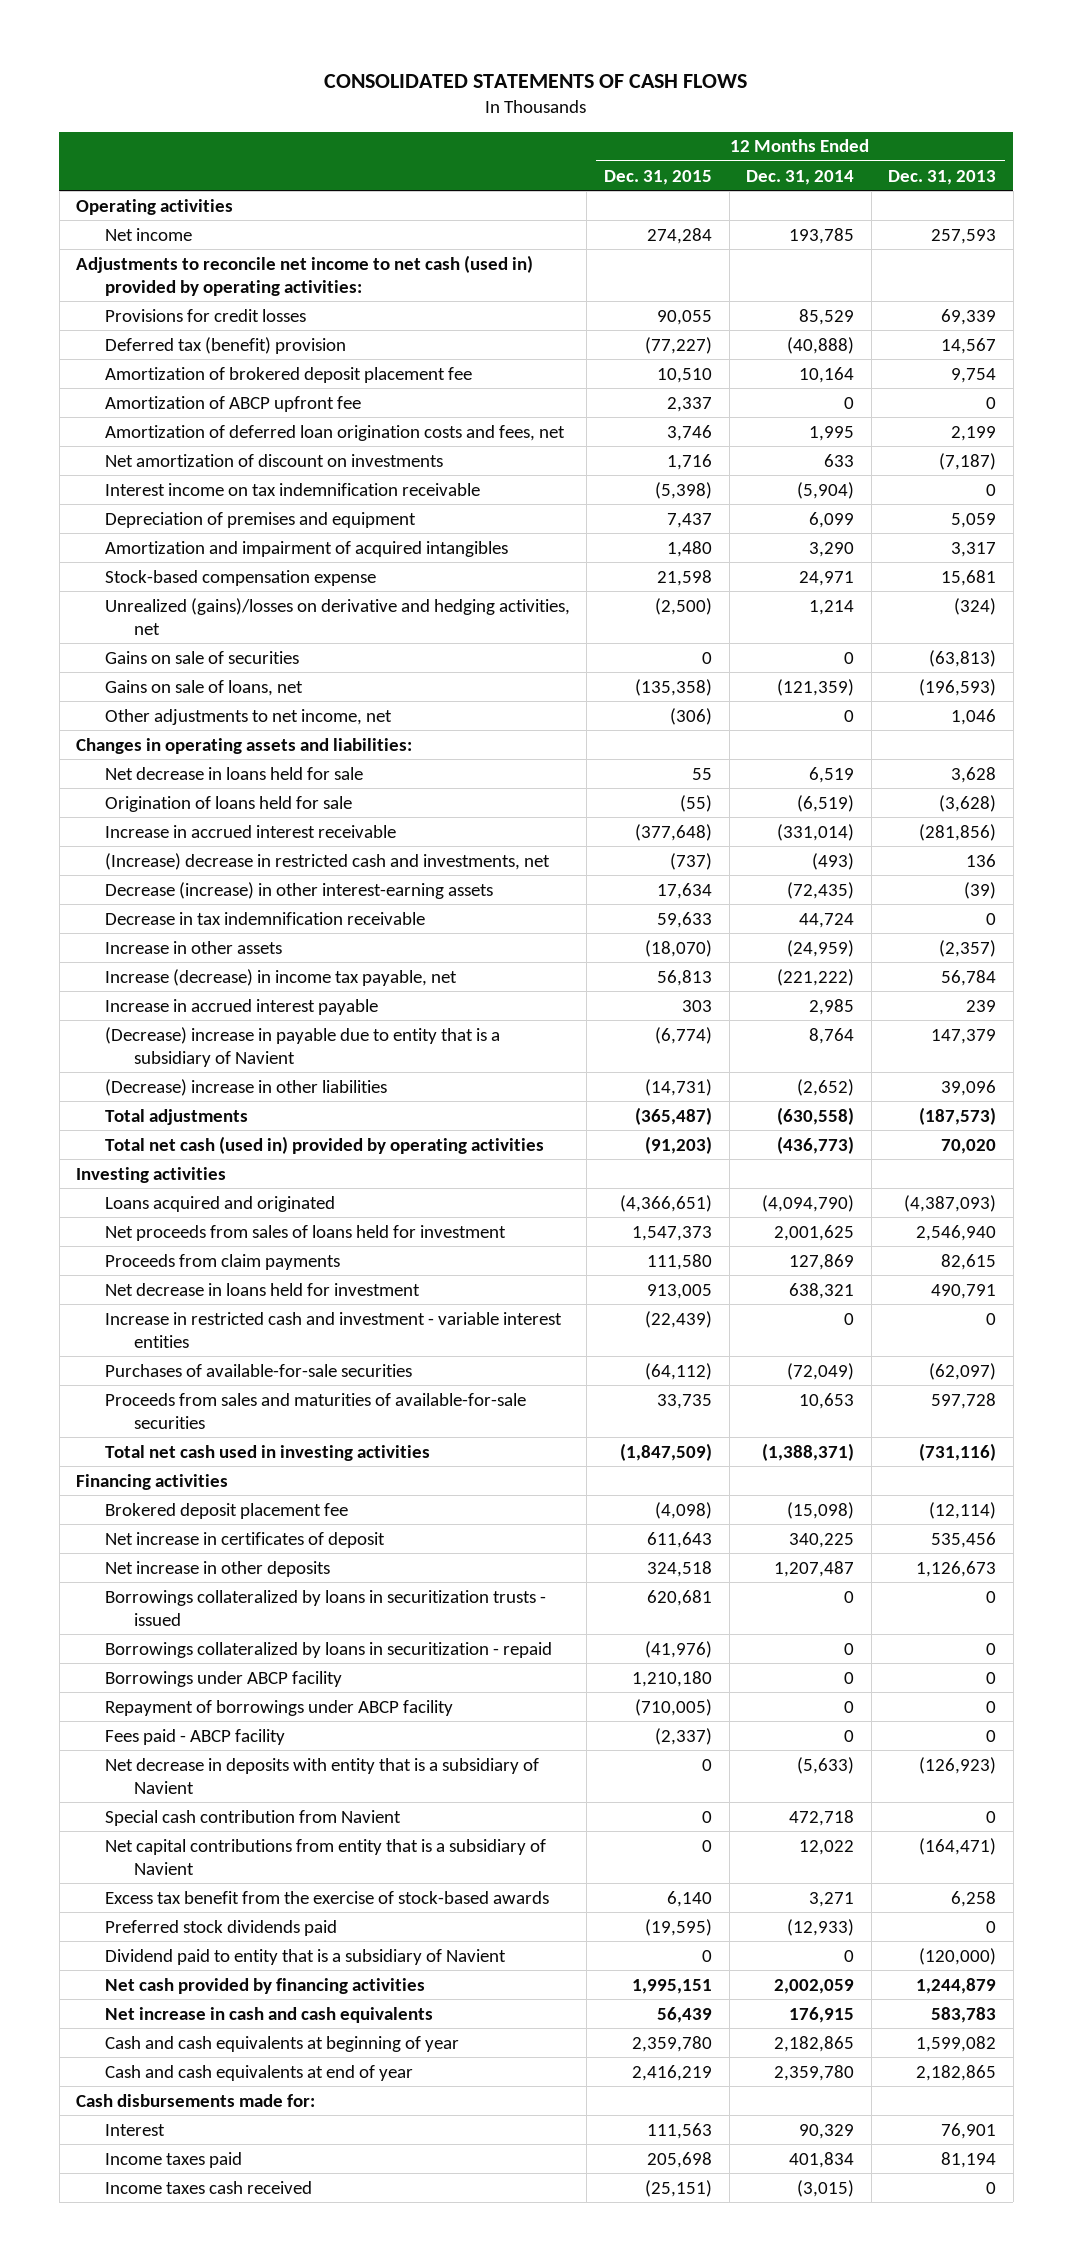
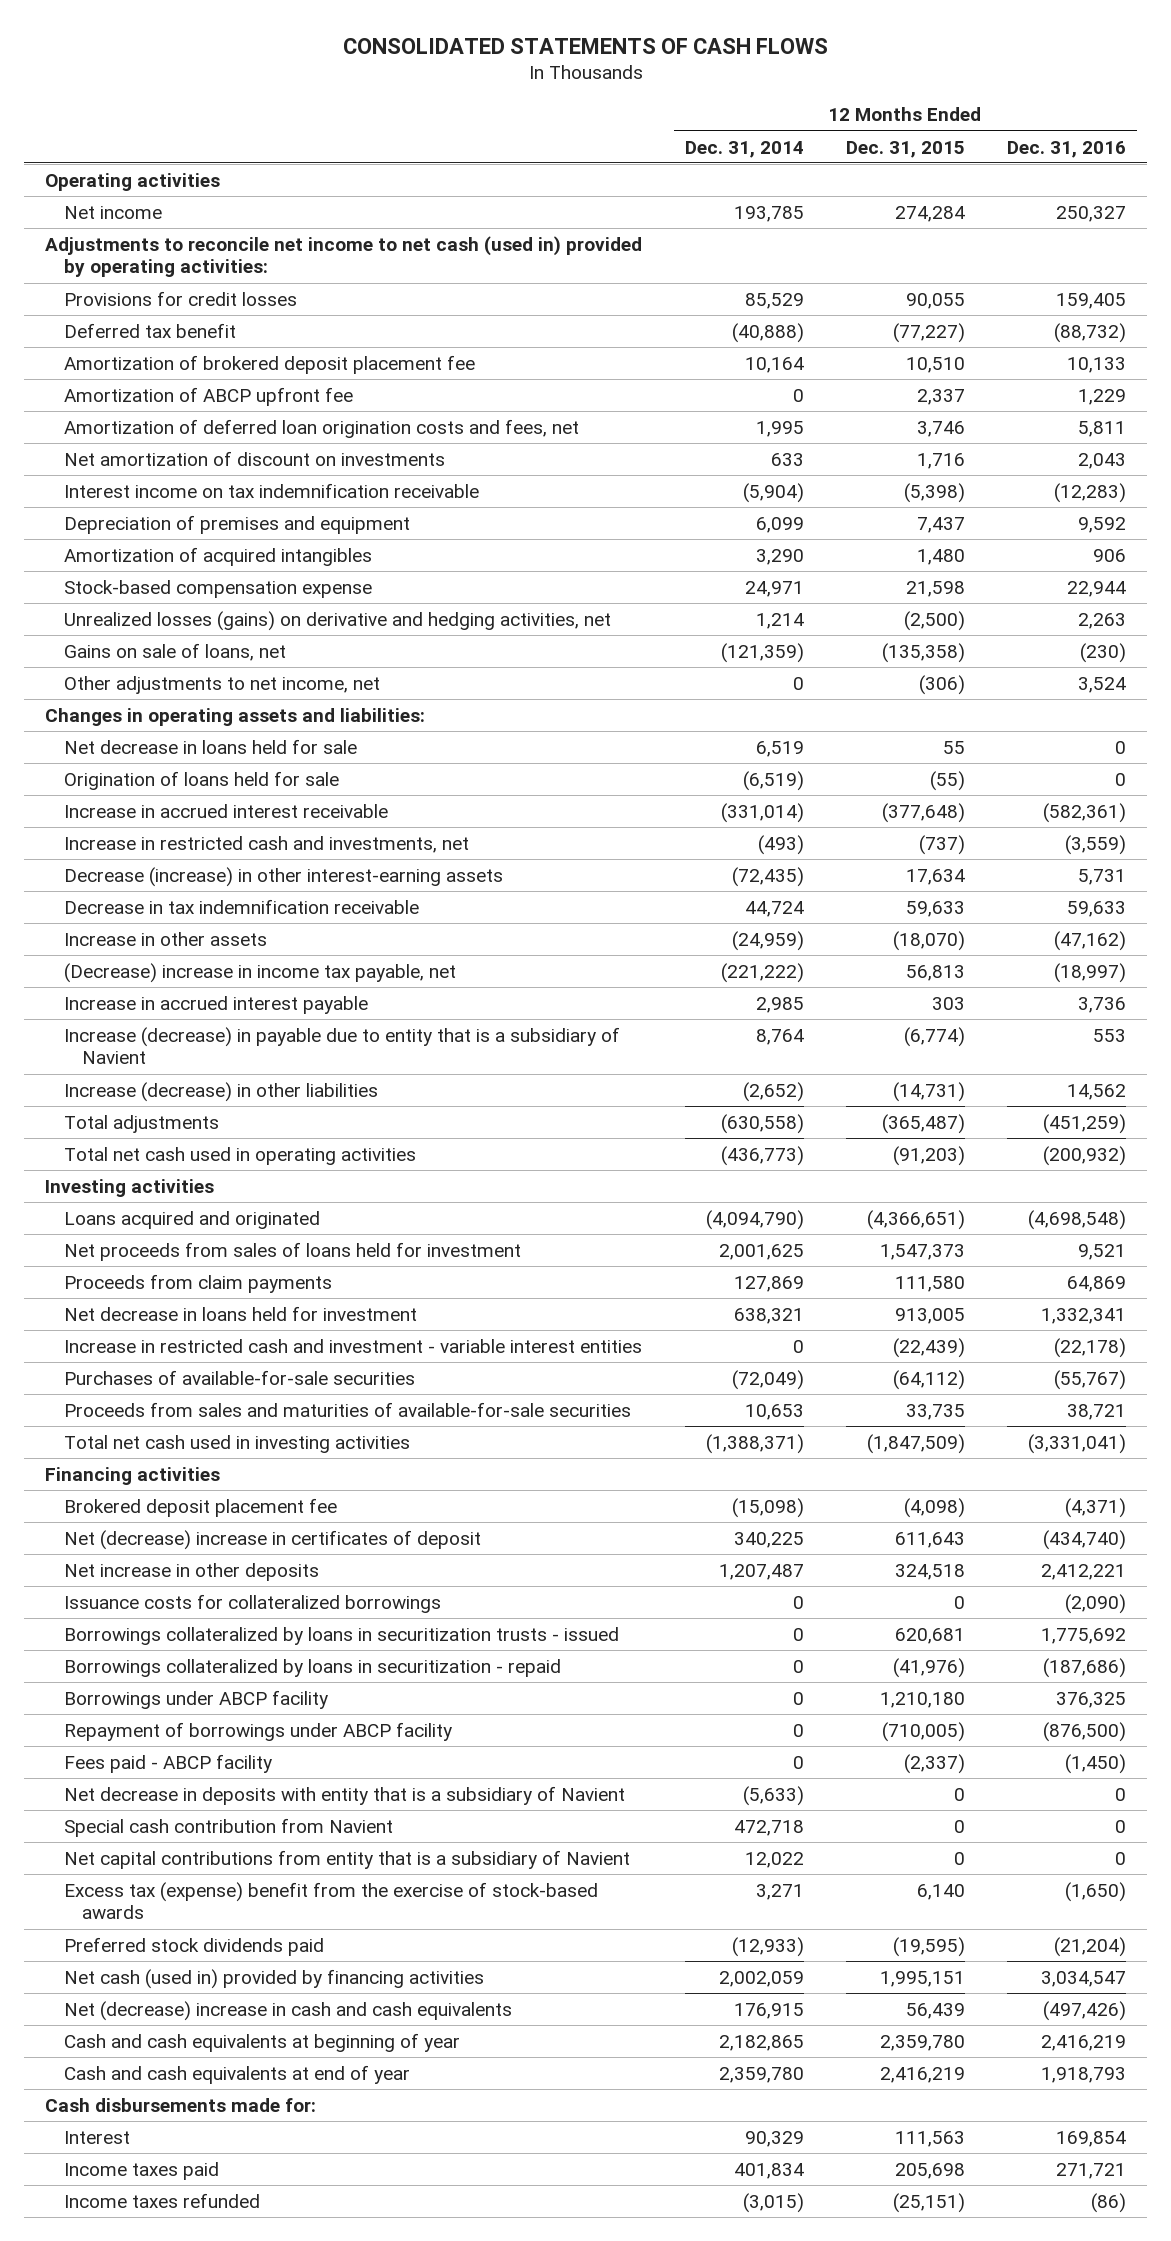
[888,169,997,185] Dec. 31, 2013 -> none
none -> [1007,140,1127,158] Dec. 31, 2016
[104,336,346,354] Deferred tax (benefit) provision -> [63,322,236,338] Deferred tax benefit
[104,540,508,557] Amortization and impairment of acquired intangibles -> [63,546,372,566] Amortization of acquired intangibles
[104,650,299,664] Gains on sale of securities -> none
[104,597,570,635] Unrealized (gains)/losses on derivative and hedging activities, net -> [63,610,611,631] Unrealized losses (gains) on derivative and hedging activities, net
[104,852,550,870] (Increase) decrease in restricted cash and investments, net -> [63,835,469,853] Increase in restricted cash and investments, net
[104,968,457,986] Increase (decrease) in income tax payable, net -> [63,962,456,983] (Decrease) increase in income tax payable, net
[104,1026,500,1067] (Decrease) increase in payable due to entity that is a subsidiary of Navient -> [63,1026,620,1065] Increase (decrease) in payable due to entity that is a subsidiary of Navient
[104,1078,387,1096] (Decrease) increase in other liabilities -> [63,1081,378,1102] Increase (decrease) in other liabilities
[104,1135,544,1154] Total net cash (used in) provided by operating activities -> [63,1146,416,1165] Total net cash used in operating activities
[104,1531,385,1548] Net increase in certificates of deposit -> [63,1529,481,1550] Net (decrease) increase in certificates of deposit
none -> [63,1593,441,1613] Issuance costs for collateralized borrowings
[104,1890,549,1904] Excess tax benefit from the exercise of stock-based awards -> [63,1881,598,1920] Excess tax (expense) benefit from the exercise of stock-based awards
[104,1948,506,1965] Dividend paid to entity that is a subsidiary of Navient -> none
[104,1977,425,1994] Net cash provided by financing activities -> [63,1968,484,1989] Net cash (used in) provided by financing activities
[104,2006,433,2023] Net increase in cash and cash equivalents -> [63,2000,512,2021] Net (decrease) increase in cash and cash equivalents
[104,2180,312,2194] Income taxes cash received -> [63,2192,260,2208] Income taxes refunded

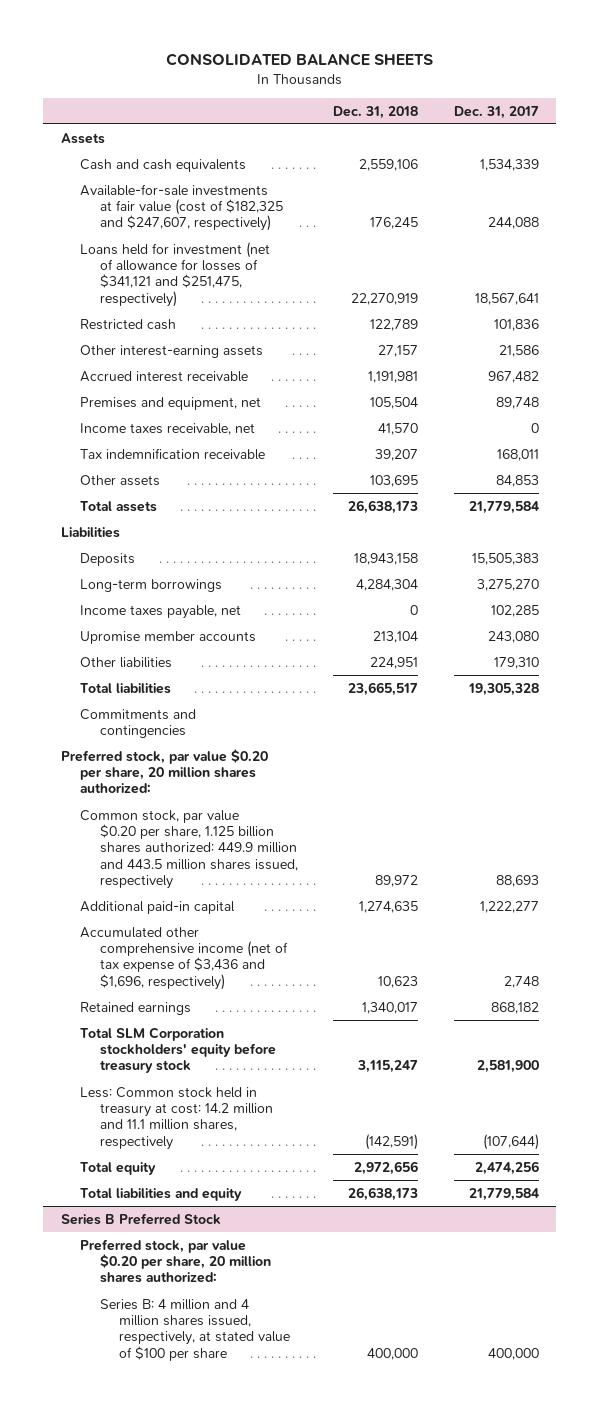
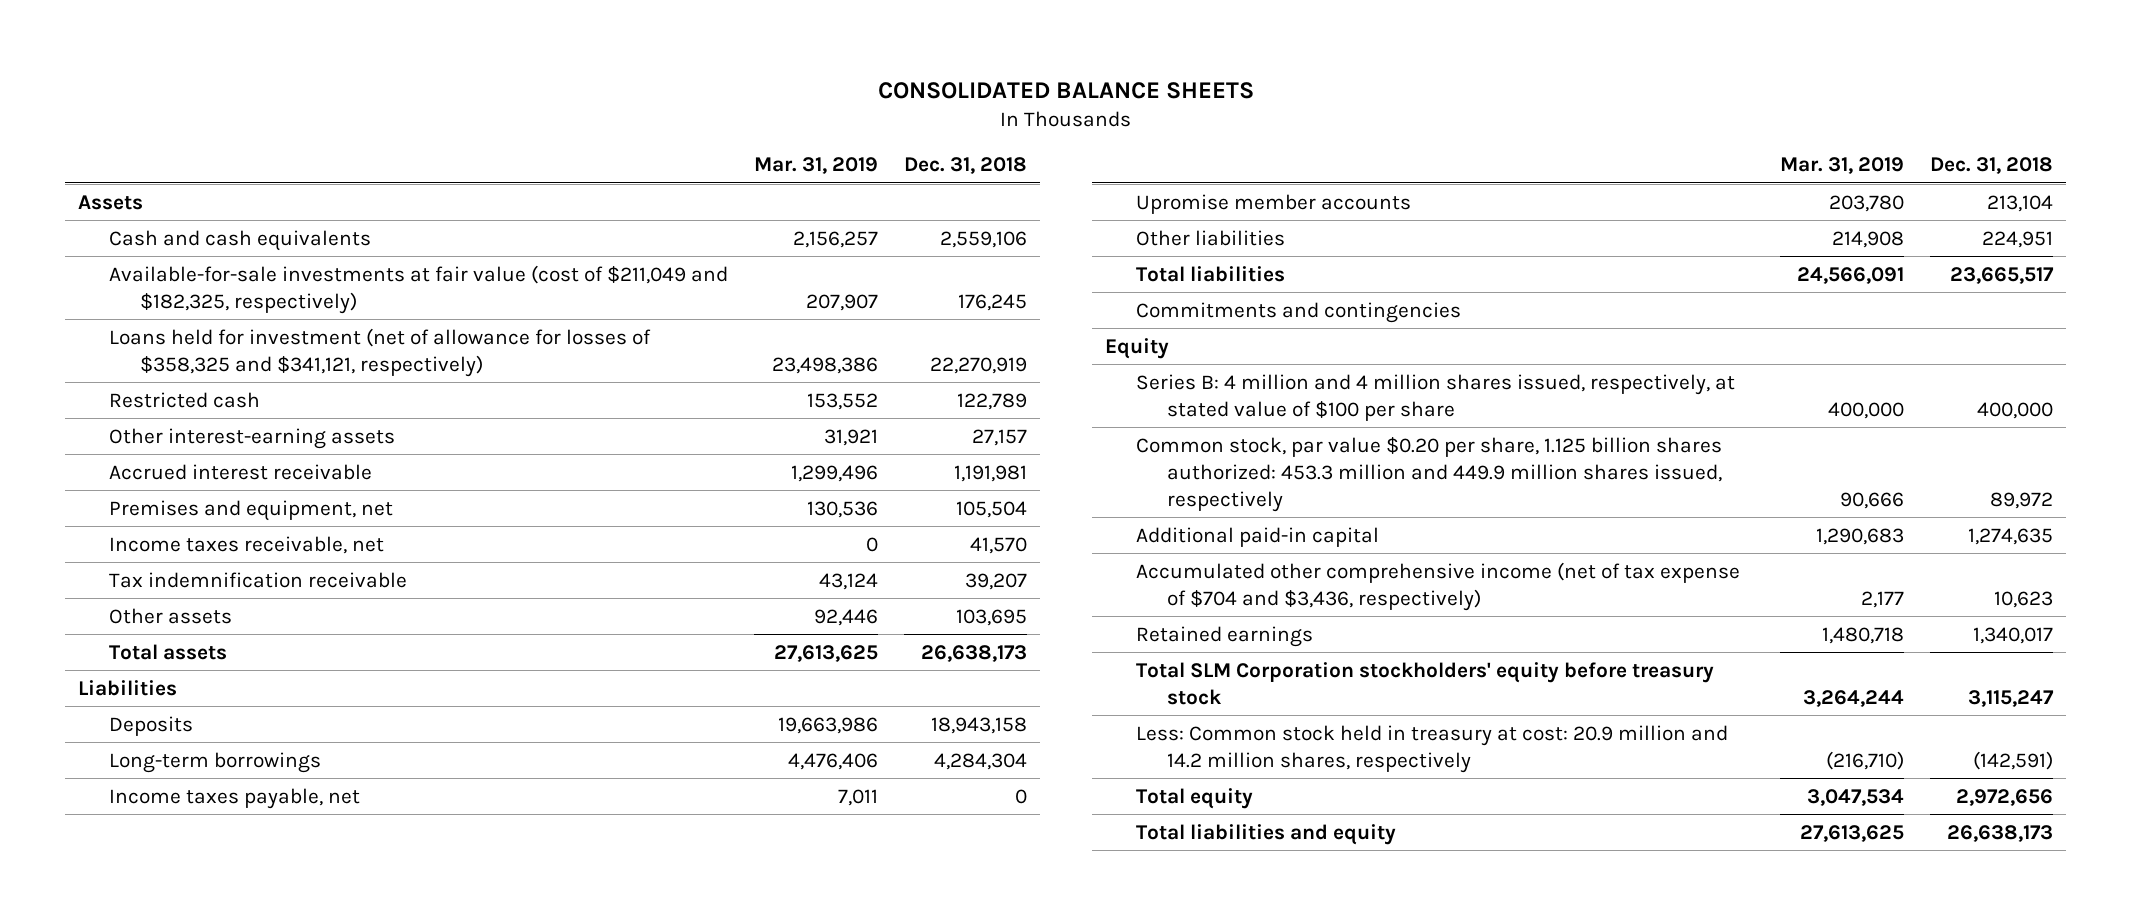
[453,105,539,119] Dec. 31, 2017 -> none
none -> [754,157,879,175] Mar. 31, 2019
[80,183,283,232] Available-for-sale investments at fair value (cost of $182,325 and $247,607, respectively) -> [109,264,729,314] Available-for-sale investments at fair value (cost of $211,049 and $182,325, respectively)
[80,241,271,307] Loans held for investment (net of allowance for losses of $341,121 and $251,475, respectively) -> [109,327,652,377] Loans held for investment (net of allowance for losses of $358,325 and $341,121, respectively)
[61,748,269,795] Preferred stock, par value $0.20 per share, 20 million shares authorized: -> none
none -> [1104,337,1169,359] Equity
none -> [1135,373,1735,421] Series B: 4 million and 4 million shares issued, respectively, at stated value of $100 per share
[80,809,298,890] Common stock, par value $0.20 per share, 1.125 billion shares authorized: 449.9 million and 443.5 million shares issued, respectively -> [1135,436,1722,512] Common stock, par value $0.20 per share, 1.125 billion shares authorized: 453.3 million and 449.9 million shares issued, respectively
[80,926,288,990] Accumulated other comprehensive income (net of tax expense of $3,436 and $1,696, respectively) -> [1135,561,1740,611] Accumulated other comprehensive income (net of tax expense of $704 and $3,436, respectively)
[80,1086,273,1150] Less: Common stock held in treasury at cost: 14.2 million and 11.1 million shares, respectively -> [1135,724,1728,773] Less: Common stock held in treasury at cost: 20.9 million and 14.2 million shares, respectively
[61,1212,222,1225] Series B Preferred Stock -> none
[80,1238,271,1284] Preferred stock, par value $0.20 per share, 20 million shares authorized: -> none
[99,1298,291,1361] Series B: 4 million and 4 million shares issued, respectively, at stated value of $100 per share -> none

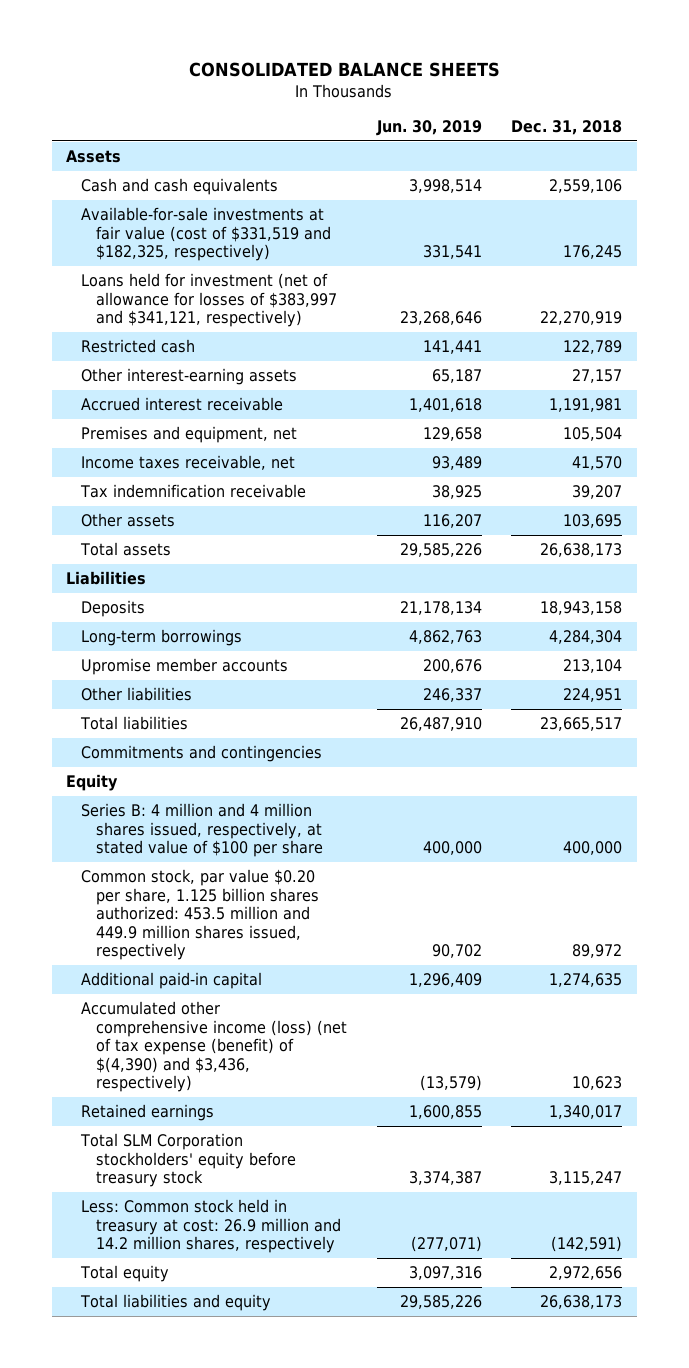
[754,157,879,175] Mar. 31, 2019 -> none
none -> [375,120,482,137] Jun. 30, 2019
[109,264,729,314] Available-for-sale investments at fair value (cost of $211,049 and $182,325, respectively) -> [81,206,332,262] Available-for-sale investments at fair value (cost of $331,519 and $182,325, respectively)
[109,327,652,377] Loans held for investment (net of allowance for losses of $358,325 and $341,121, respectively) -> [81,272,338,328] Loans held for investment (net of allowance for losses of $383,997 and $341,121, respectively)
[109,787,361,809] Income taxes payable, net -> none
[1135,436,1722,512] Common stock, par value $0.20 per share, 1.125 billion shares authorized: 453.3 million and 449.9 million shares issued, respectively -> [81,868,320,961] Common stock, par value $0.20 per share, 1.125 billion shares authorized: 453.5 million and 449.9 million shares issued, respectively
[1135,561,1740,611] Accumulated other comprehensive income (net of tax expense of $704 and $3,436, respectively) -> [81,1000,348,1093] Accumulated other comprehensive income (loss) (net of tax expense (benefit) of $(4,390) and $3,436, respectively)
[1135,724,1728,773] Less: Common stock held in treasury at cost: 20.9 million and 14.2 million shares, respectively -> [81,1198,342,1254] Less: Common stock held in treasury at cost: 26.9 million and 14.2 million shares, respectively

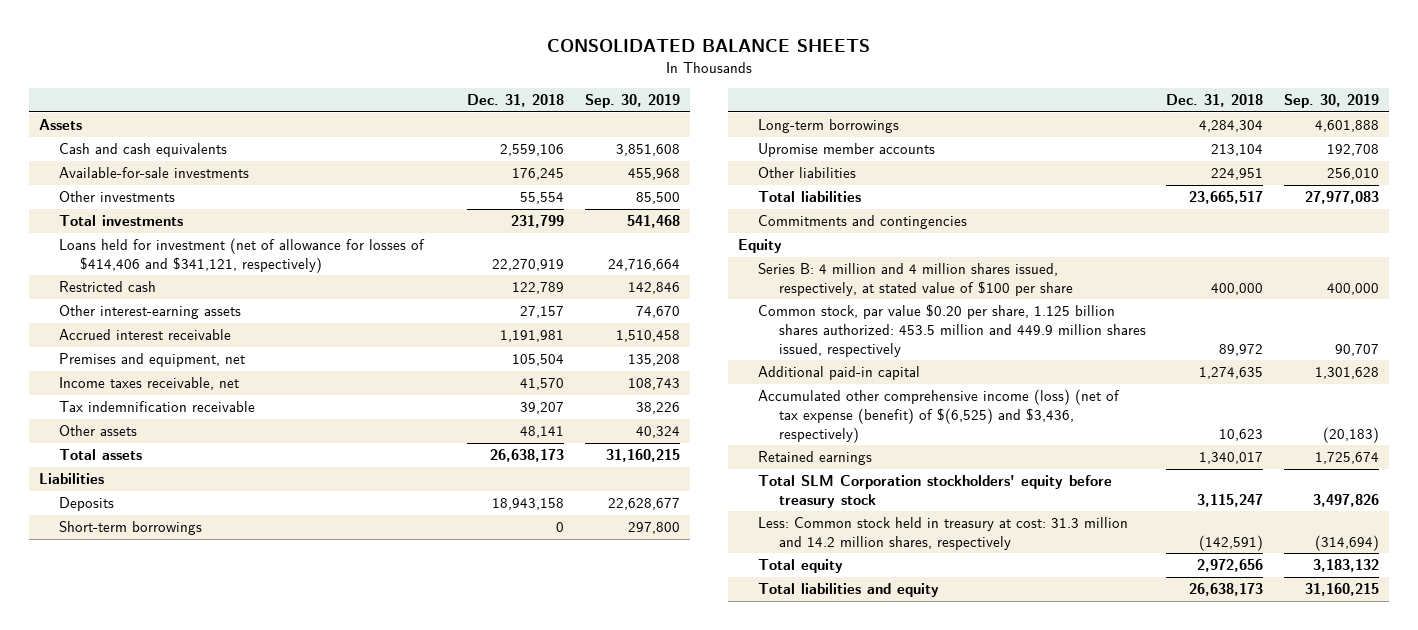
[375,120,482,137] Jun. 30, 2019 -> none
none -> [584,94,680,109] Sep. 30, 2019
[81,206,332,262] Available-for-sale investments at fair value (cost of $331,519 and $182,325, respectively) -> [59,167,250,179] Available-for-sale investments
none -> [59,191,176,203] Other investments
none -> [59,215,184,227] Total investments
[81,272,338,328] Loans held for investment (net of allowance for losses of $383,997 and $341,121, respectively) -> [59,238,426,274] Loans held for investment (net of allowance for losses of $414,406 and $341,121, respectively)
[563,513,623,528] 103,695 -> [520,426,565,439] 48,141
none -> [59,521,203,536] Short-term borrowings
[81,1000,348,1093] Accumulated other comprehensive income (loss) (net of tax expense (benefit) of $(4,390) and $3,436, respectively) -> [758,389,1121,443] Accumulated other comprehensive income (loss) (net of tax expense (benefit) of $(6,525) and $3,436, respectively)
[81,1198,342,1254] Less: Common stock held in treasury at cost: 26.9 million and 14.2 million shares, respectively -> [758,517,1129,551] Less: Common stock held in treasury at cost: 31.3 million and 14.2 million shares, respectively

